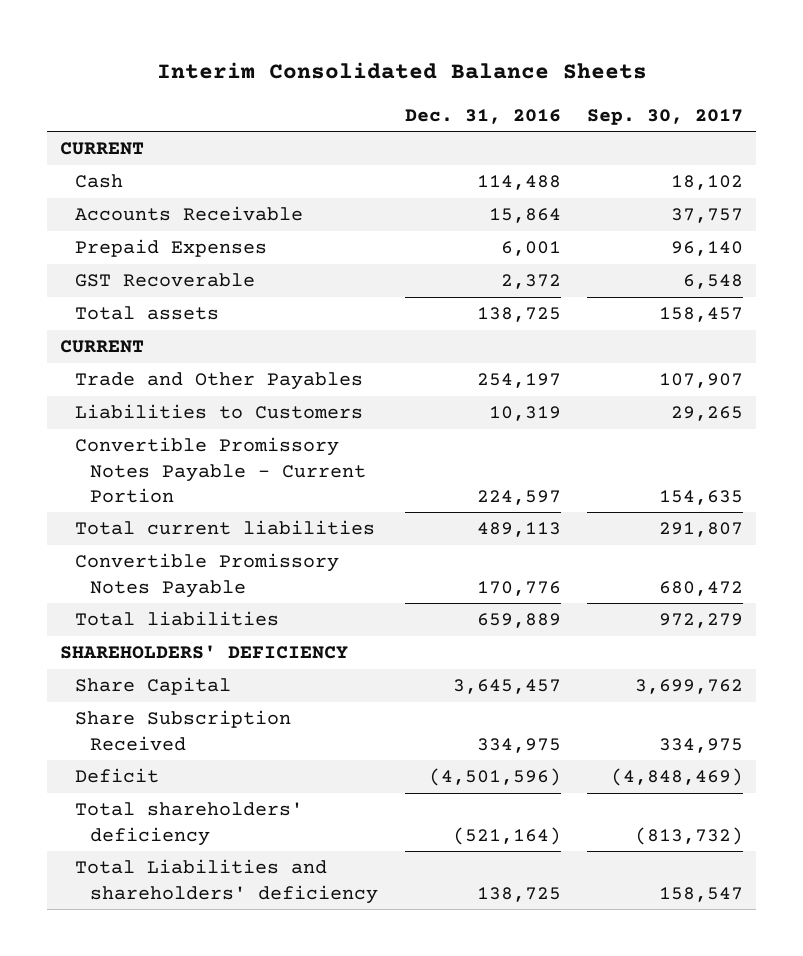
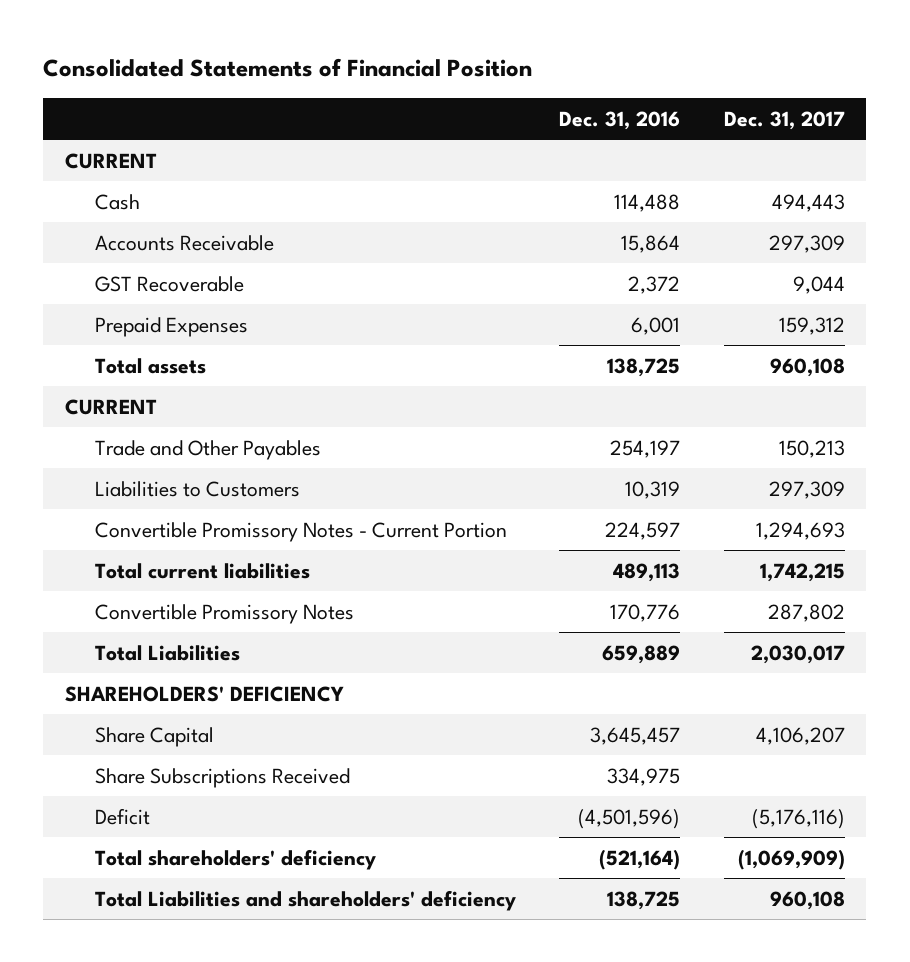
[156,62,647,80] Interim Consolidated Balance Sheets -> [43,58,533,78] Consolidated Statements of Financial Position
[587,108,744,125] Sep. 30, 2017 -> none
none -> [723,110,845,130] Dec. 31, 2017
[75,239,268,258] Prepaid Expenses -> [94,316,248,337] Prepaid Expenses
[75,437,367,503] Convertible Promissory Notes Payable - Current Portion -> [94,521,507,542] Convertible Promissory Notes - Current Portion
[75,553,340,598] Convertible Promissory Notes Payable -> [94,603,354,624] Convertible Promissory Notes
[75,611,280,627] Total liabilities -> [94,644,240,661] Total Liabilities
[75,710,292,751] Share Subscription Received -> [94,767,350,788] Share Subscriptions Received

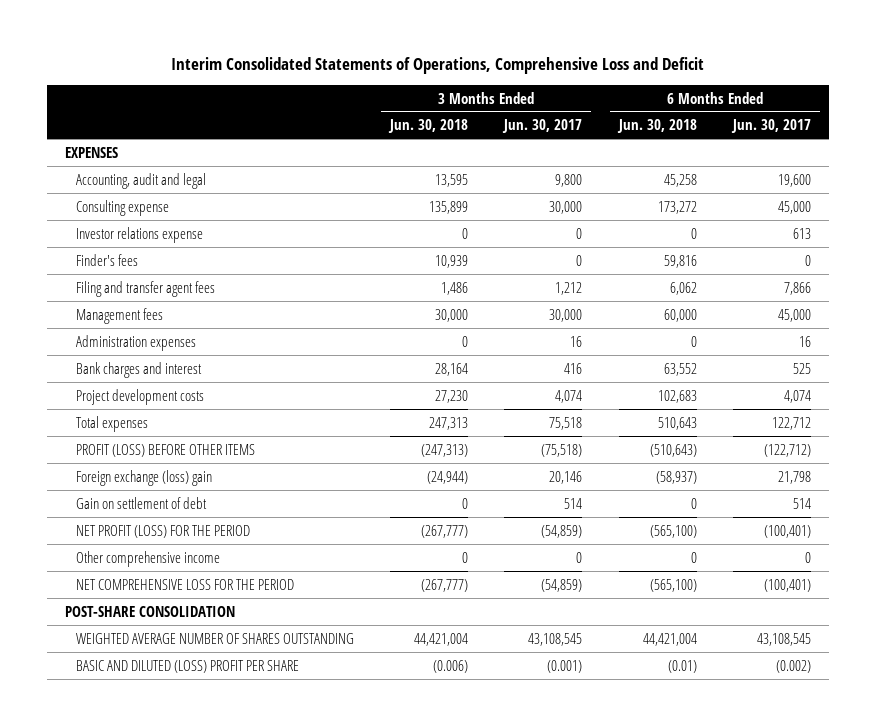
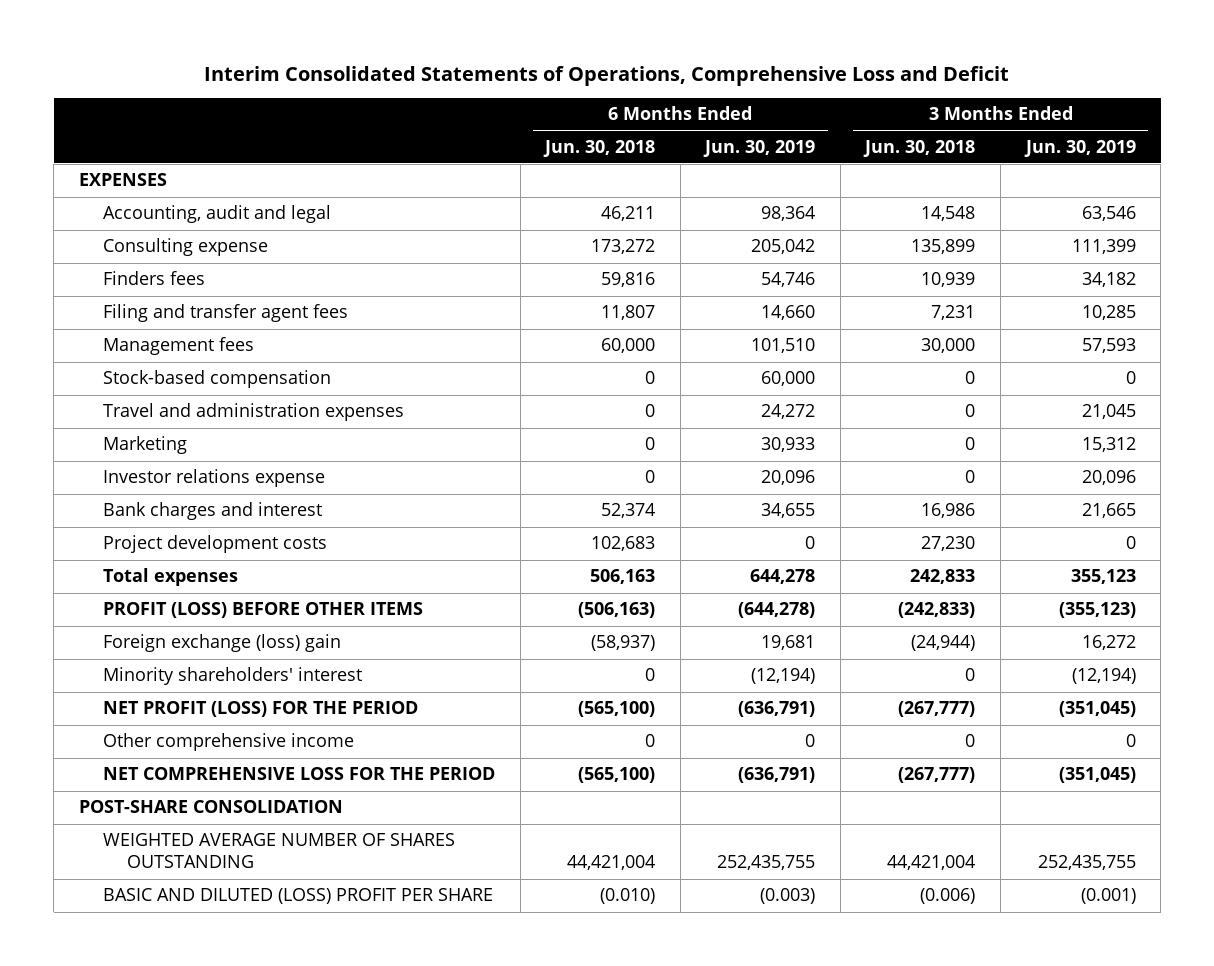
[502,119,583,134] Jun. 30, 2017 -> none
[731,119,812,134] Jun. 30, 2017 -> none
none -> [703,139,816,157] Jun. 30, 2019
none -> [1023,139,1136,157] Jun. 30, 2019
[434,173,468,187] 13,595 -> [921,206,976,222] 14,548
[663,173,697,187] 45,258 -> [601,206,656,222] 46,211
[75,253,138,266] Finder's fees -> [103,271,206,286] Finders fees
[440,281,468,295] 1,486 -> [931,305,976,321] 7,231
[669,281,697,295] 6,062 -> [601,305,656,321] 11,807
none -> [103,370,332,389] Stock-based compensation
[75,334,196,351] Administration expenses -> [103,403,405,422] Travel and administration expenses
none -> [103,436,188,455] Marketing
[75,226,203,243] Investor relations expense -> [103,469,326,488] Investor relations expense
[434,362,468,376] 28,164 -> [921,503,976,519] 16,986
[663,362,697,376] 63,552 -> [601,503,656,519] 52,374
[428,416,468,430] 247,313 -> [910,569,976,585] 242,833
[657,416,697,430] 510,643 -> [590,569,656,585] 506,163
[420,443,468,457] (247,313) -> [898,602,976,619] (242,833)
[649,443,697,457] (510,643) -> [578,602,656,619] (506,163)
[75,496,207,509] Gain on settlement of debt -> none
none -> [103,667,363,686] Minority shareholders' interest
[667,659,697,673] (0.01) -> [600,888,656,905] (0.010)

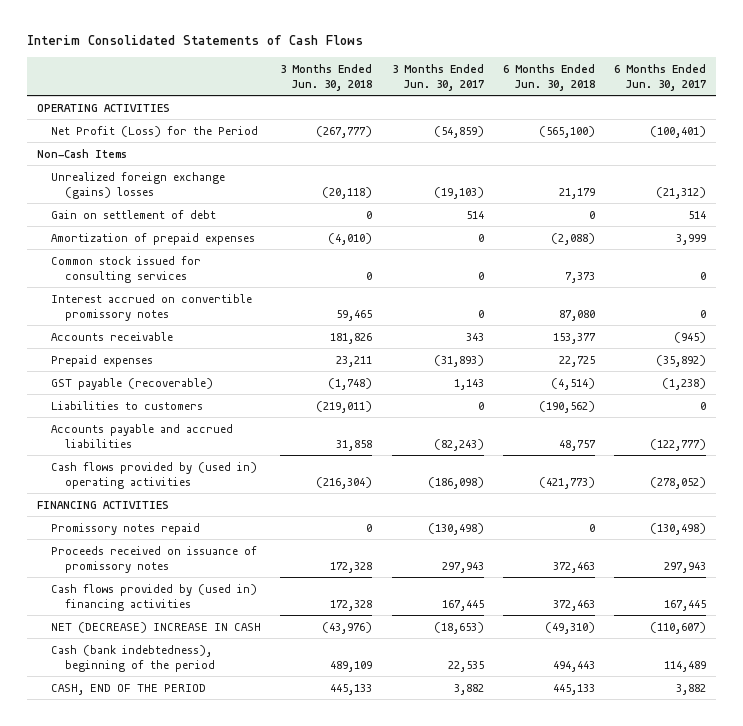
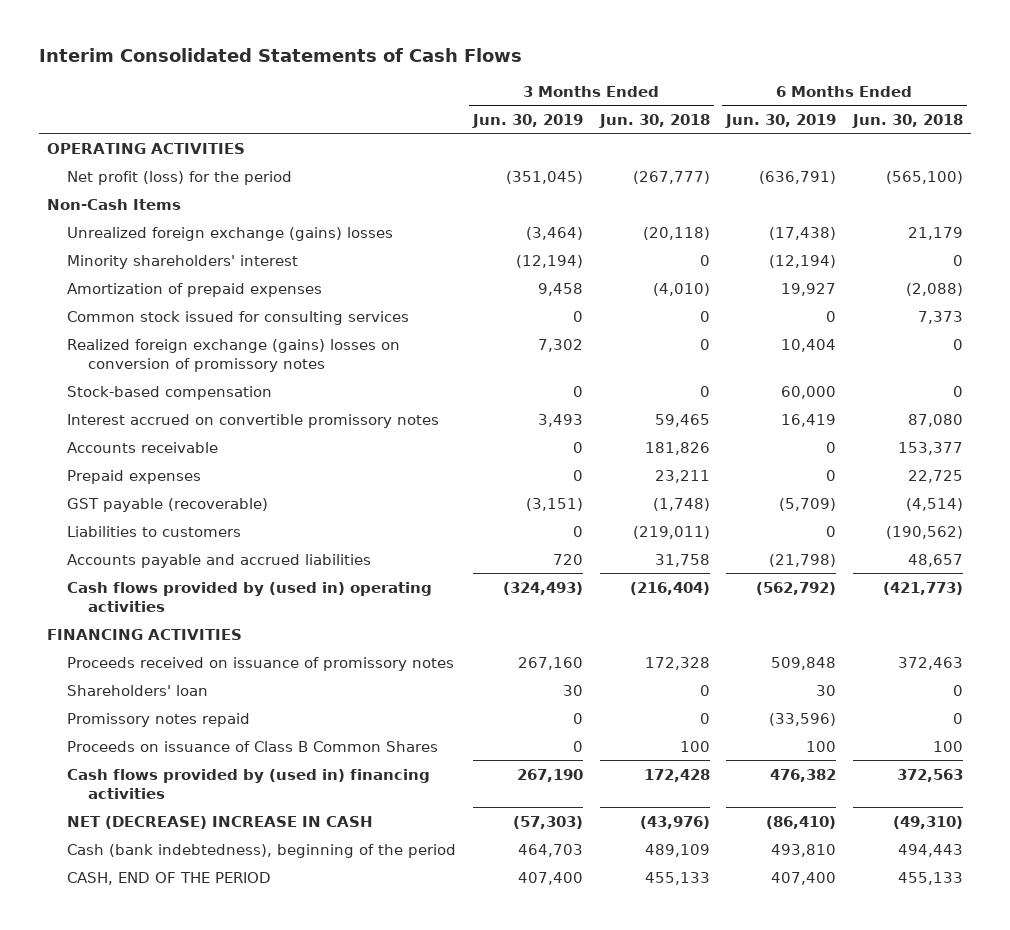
[391,63,484,91] 3 Months Ended Jun. 30, 2017 -> none
[614,63,707,91] 6 Months Ended Jun. 30, 2017 -> none
none -> [471,113,583,128] Jun. 30, 2019
none -> [725,113,837,128] Jun. 30, 2019
[50,125,258,137] Net Profit (Loss) for the Period -> [67,170,293,185] Net profit (loss) for the period
[50,209,216,219] Gain on settlement of debt -> none
none -> [67,254,299,269] Minority shareholders' interest
none -> [67,338,401,372] Realized foreign exchange (gains) losses on conversion of promissory notes
none -> [67,385,273,400] Stock-based compensation
[336,439,373,451] 31,858 -> [654,553,710,567] 31,758
[558,439,596,451] 48,757 -> [907,553,963,567] 48,657
[316,476,373,489] (216,304) -> [629,581,710,595] (216,404)
none -> [67,684,209,696] Shareholders' loan
[50,522,200,535] Promissory notes repaid -> [67,712,251,727] Promissory notes repaid
none -> [67,740,439,752] Proceeds on issuance of Class B Common Shares
[330,599,373,611] 172,328 -> [643,768,710,782] 172,428
[552,599,595,611] 372,463 -> [896,768,963,782] 372,563
[330,683,373,695] 445,133 -> [644,871,710,885] 455,133
[552,683,595,695] 445,133 -> [897,871,963,885] 455,133

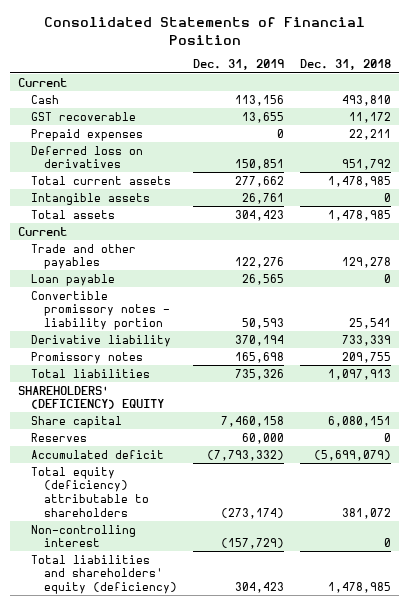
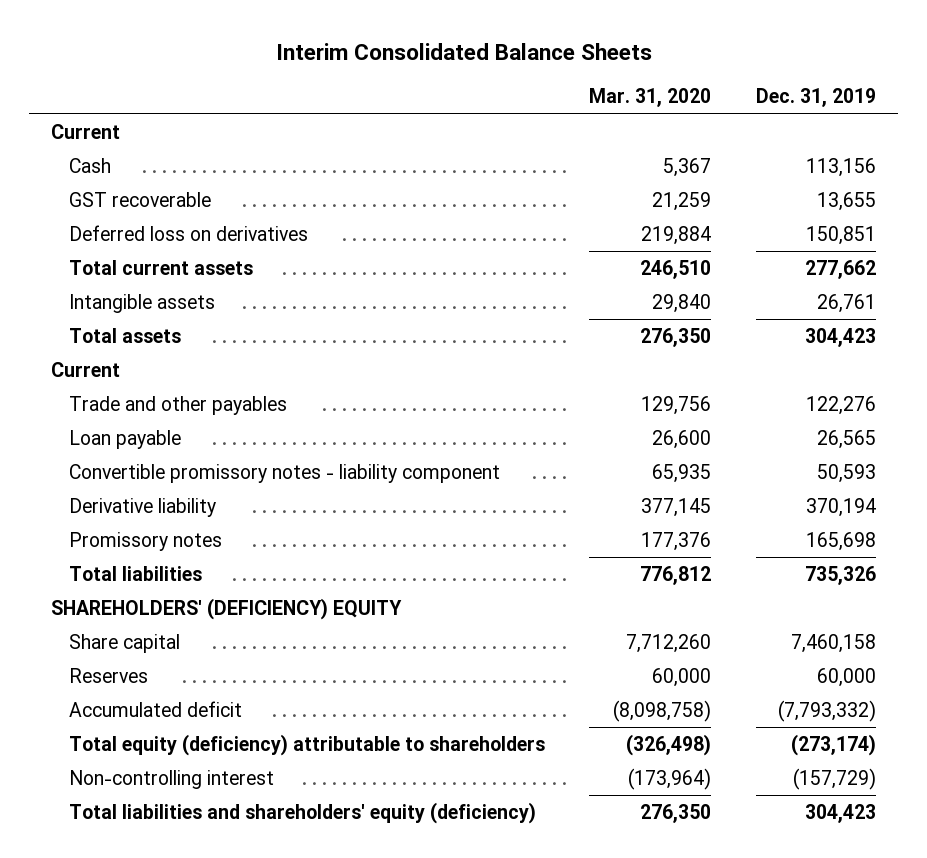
[43,17,365,45] Consolidated Statements of Financial Position -> [275,42,652,60] Interim Consolidated Balance Sheets
[300,59,392,71] Dec. 31, 2018 -> none
none -> [589,88,712,108] Mar. 31, 2020
[30,128,143,141] Prepaid expenses -> none
[30,290,170,330] Convertible promissory notes - liability portion -> [68,464,500,484] Convertible promissory notes - liability component

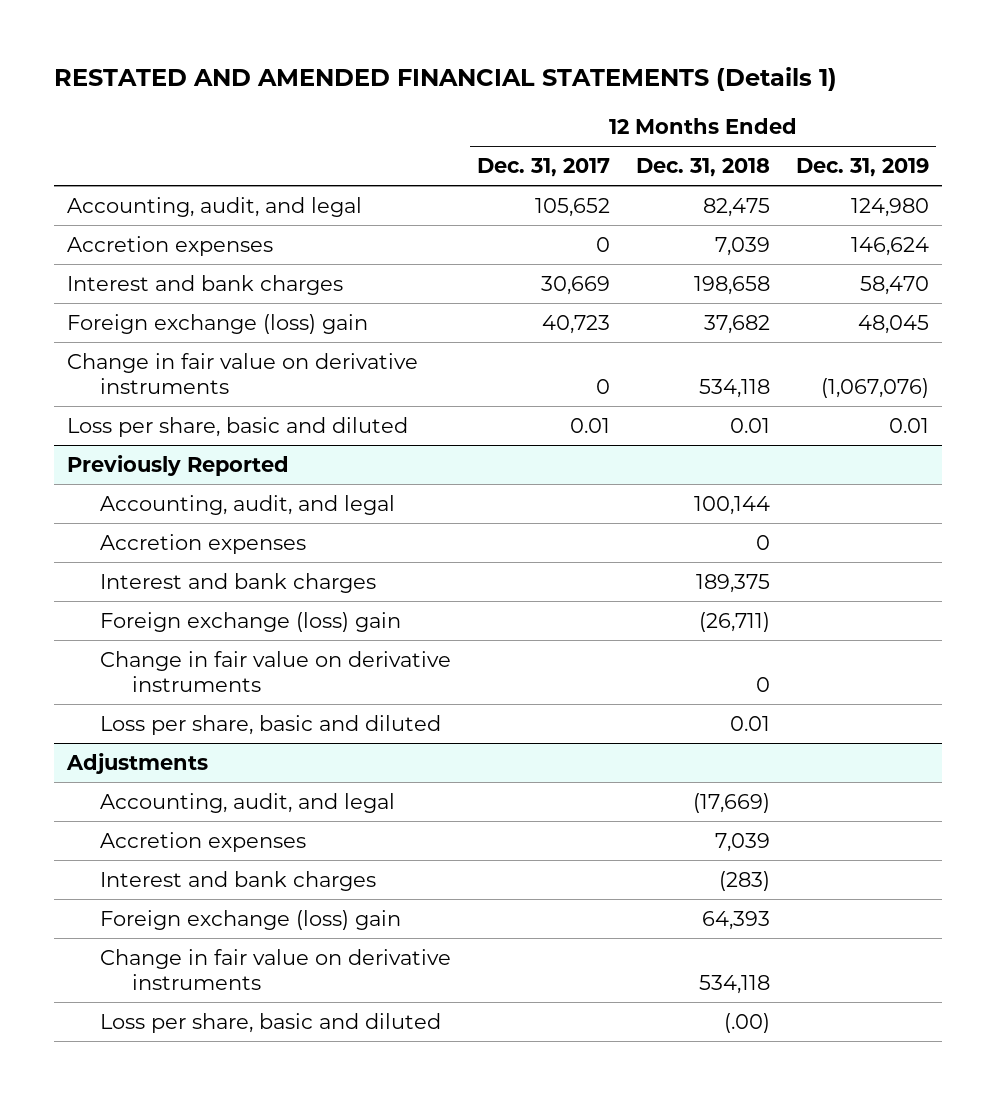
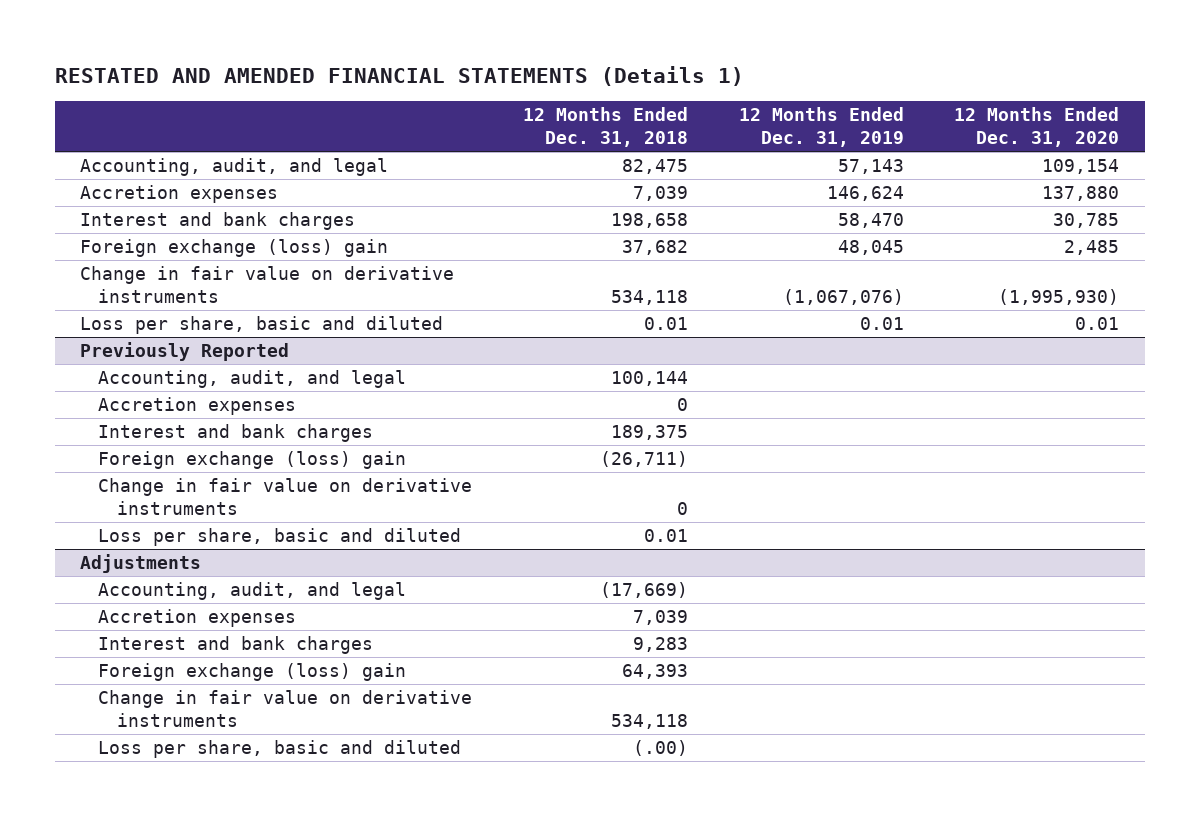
[476,157,610,177] Dec. 31, 2017 -> none
none -> [954,107,1120,147] 12 Months Ended Dec. 31, 2020
[851,197,930,217] 124,980 -> [837,159,904,175] 57,143
[719,870,771,891] (283) -> [633,637,689,653] 9,283

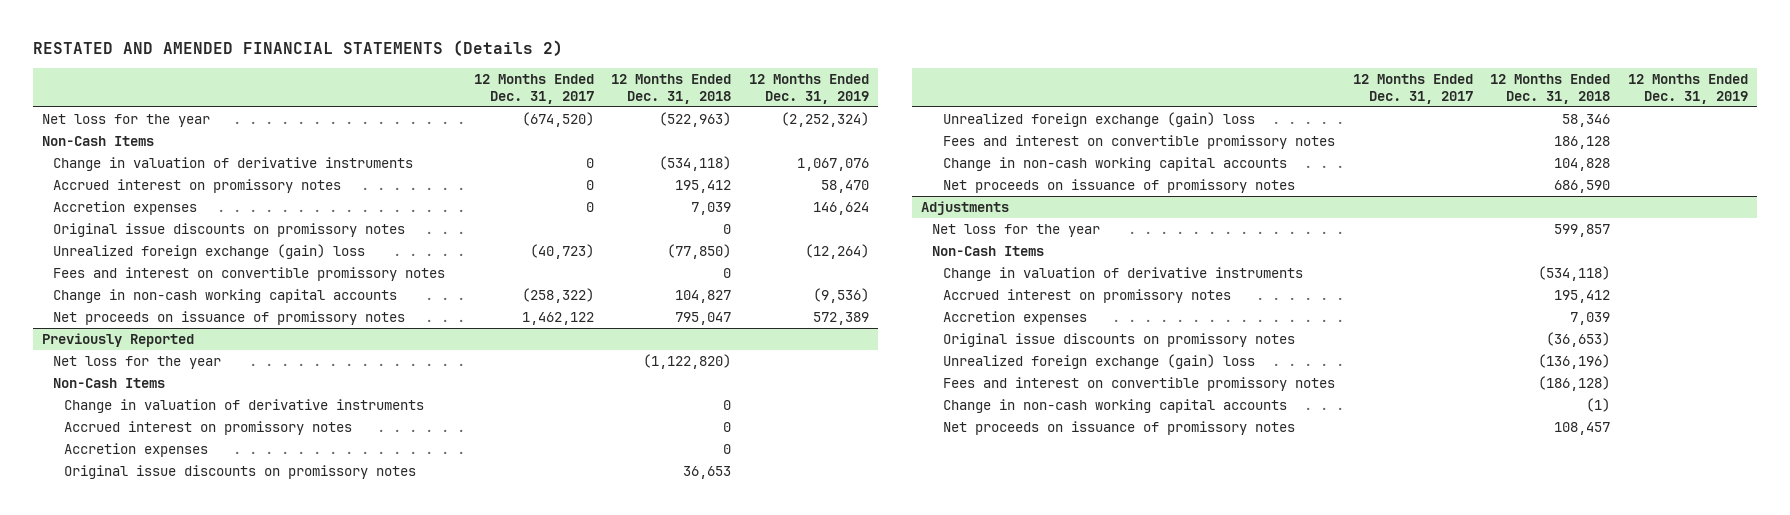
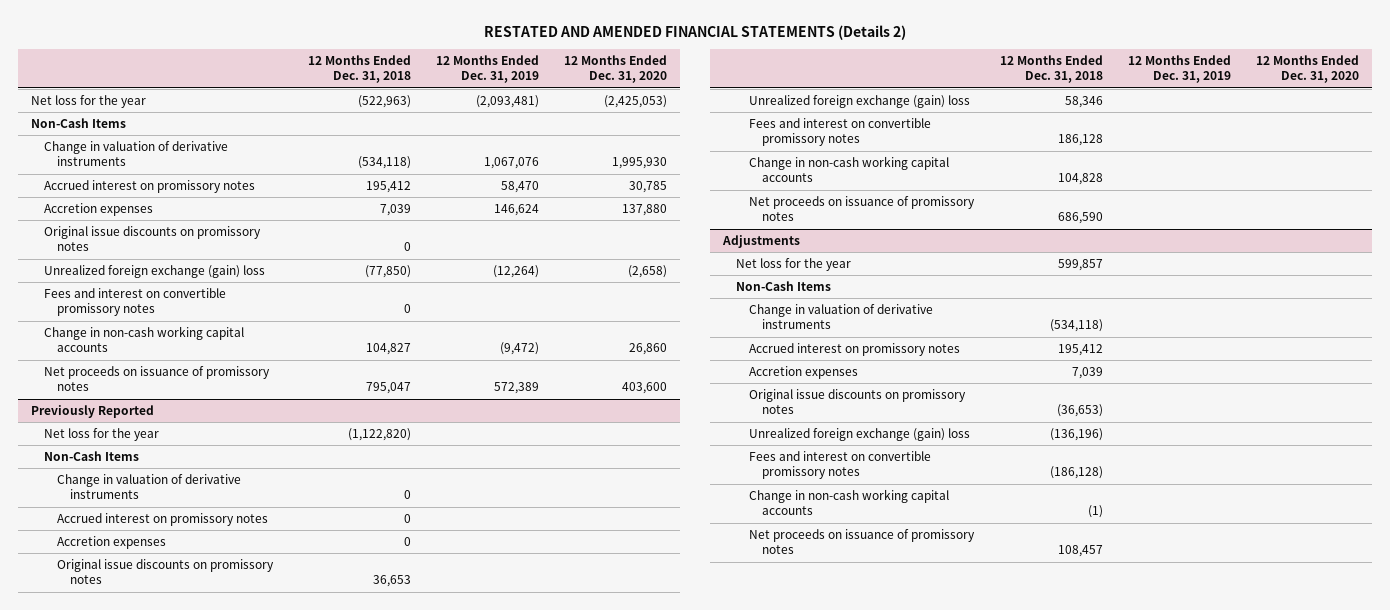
[473,73,594,104] 12 Months Ended Dec. 31, 2017 -> none
none -> [564,55,668,84] 12 Months Ended Dec. 31, 2020
[781,112,870,128] (2,252,324) -> [475,95,539,109] (2,093,481)
[813,288,870,304] (9,536) -> [499,342,539,356] (9,472)

